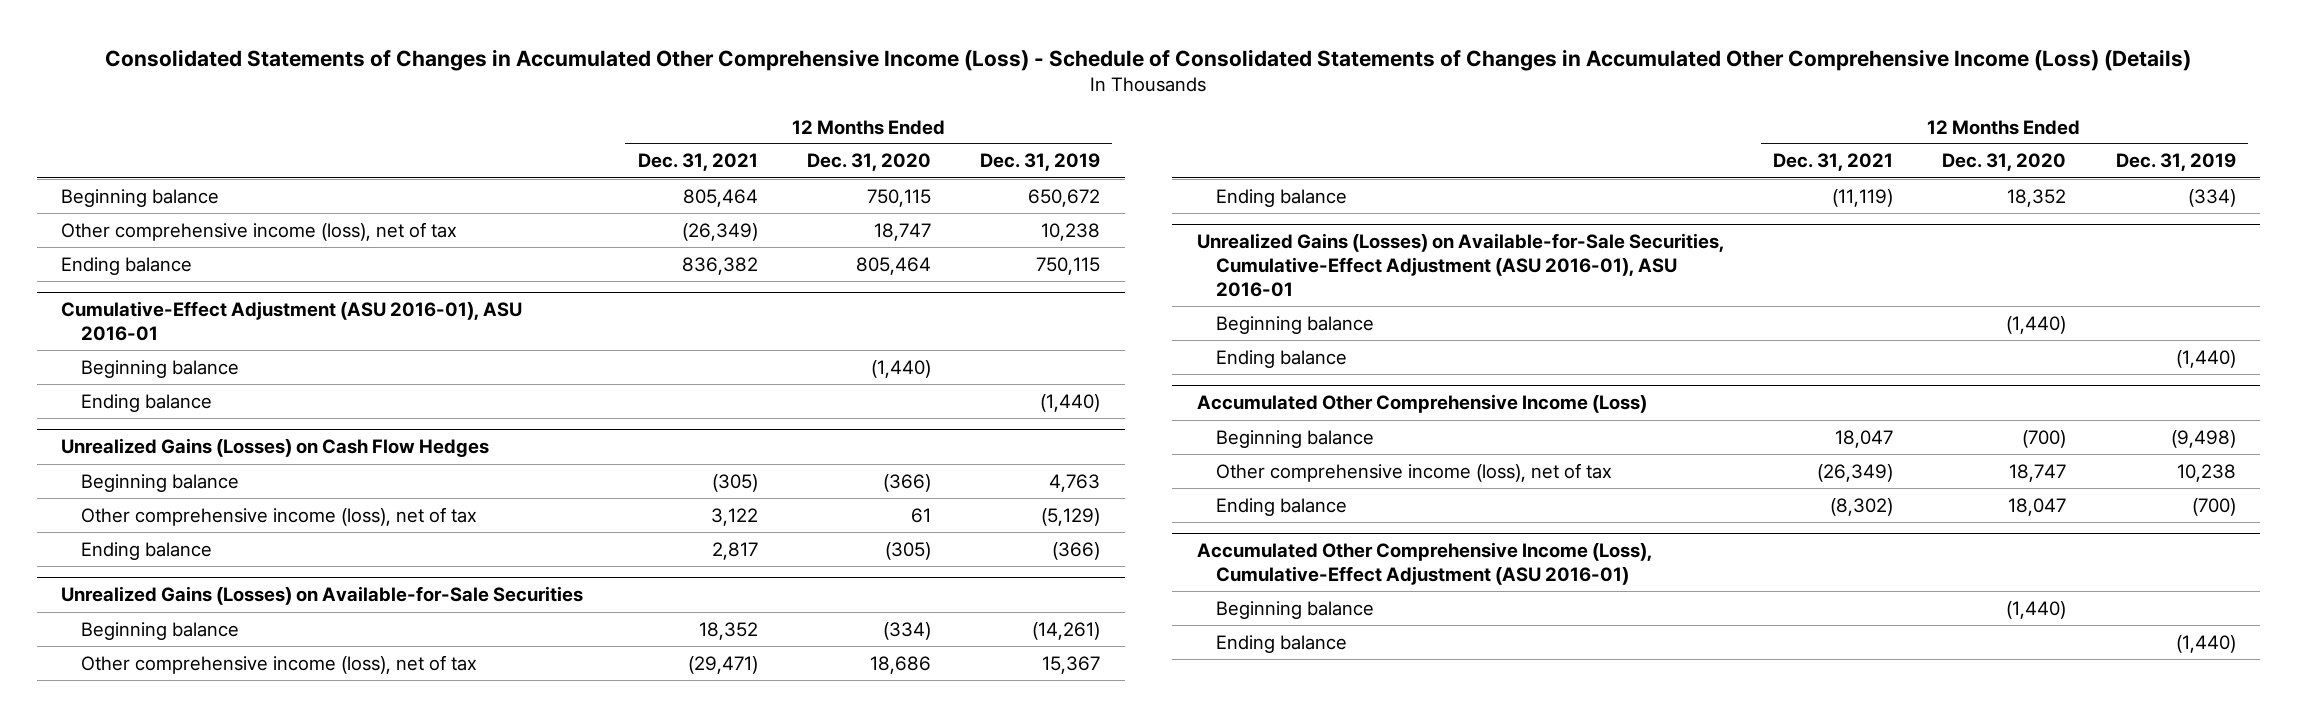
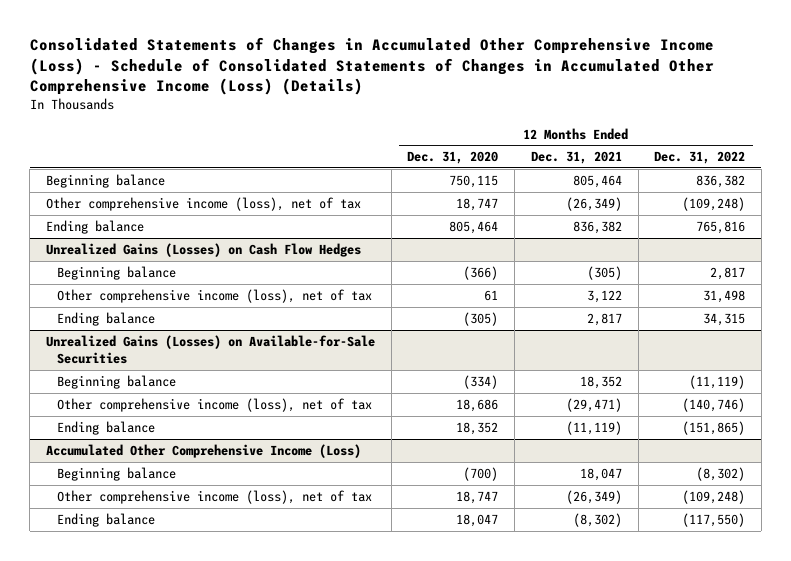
[980,153,1101,172] Dec. 31, 2019 -> none
none -> [654,151,746,165] Dec. 31, 2022
[61,301,523,342] Cumulative-Effect Adjustment (ASU 2016-01), ASU 2016-01 -> none
[80,359,239,378] Beginning balance -> none
[80,393,212,412] Ending balance -> none
[1196,233,1724,298] Unrealized Gains (Losses) on Available-for-Sale Securities, Cumulative-Effect Adjustment (ASU 2016-01), ASU 2016-01 -> none
[1216,315,1375,334] Beginning balance -> none
[1216,349,1348,368] Ending balance -> none
[1196,542,1652,586] Accumulated Other Comprehensive Income (Loss), Cumulative-Effect Adjustment (ASU 2016-01) -> none
[1216,600,1375,619] Beginning balance -> none
[1216,634,1348,653] Ending balance -> none

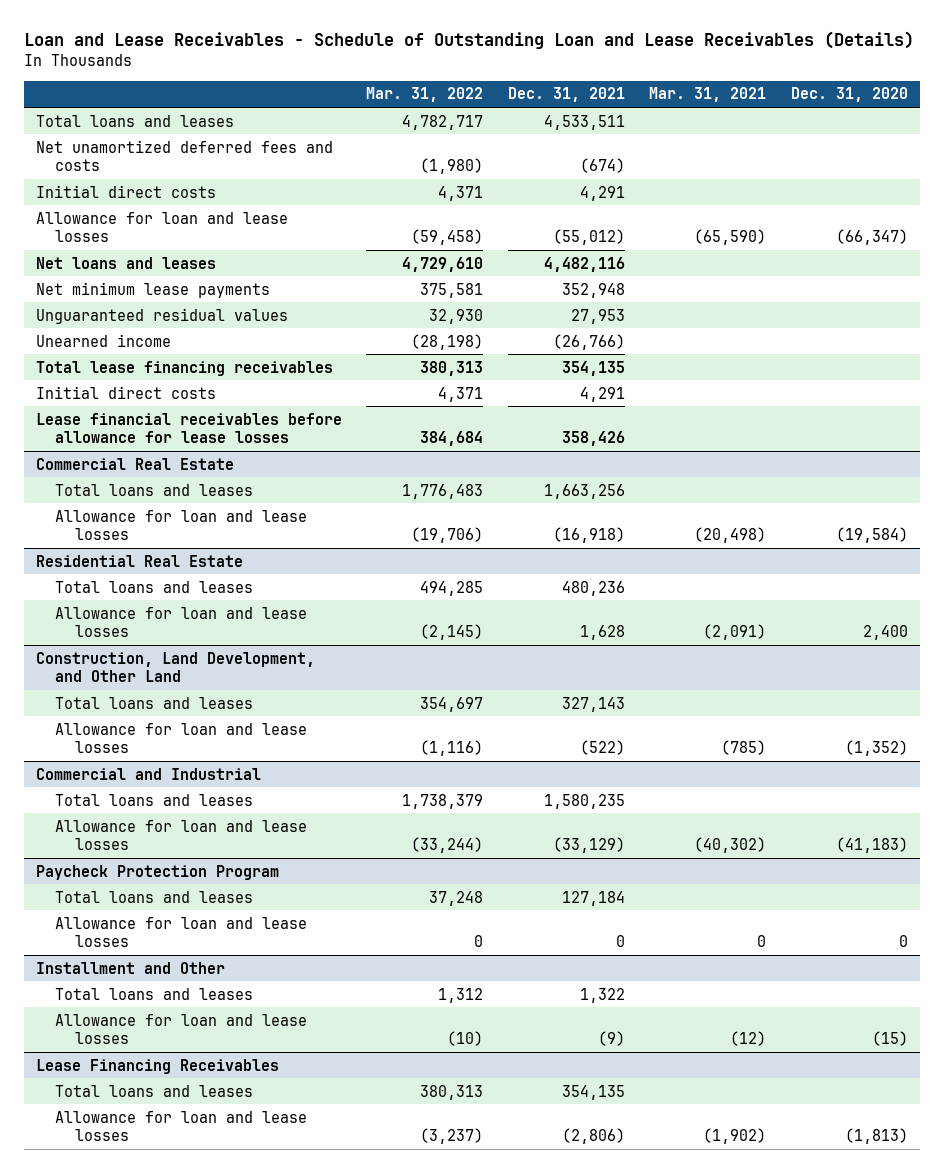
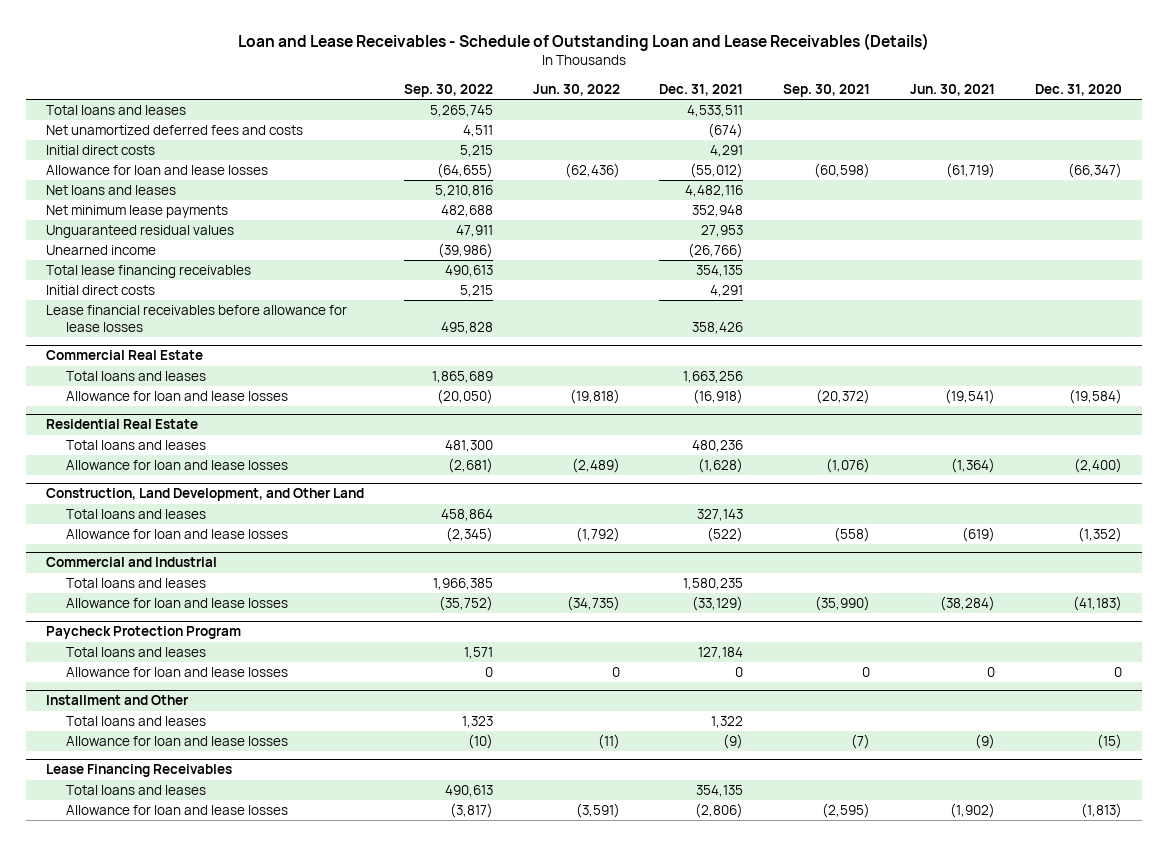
[366,87,484,103] Mar. 31, 2022 -> none
[649,87,767,103] Mar. 31, 2021 -> none
none -> [403,83,493,97] Sep. 30, 2022
none -> [532,83,620,96] Jun. 30, 2022
none -> [783,83,871,97] Sep. 30, 2021
none -> [910,83,996,96] Jun. 30, 2021
[579,624,625,640] 1,628 -> [698,458,744,474] (1,628)
[862,624,908,640] 2,400 -> [1073,458,1122,474] (2,400)

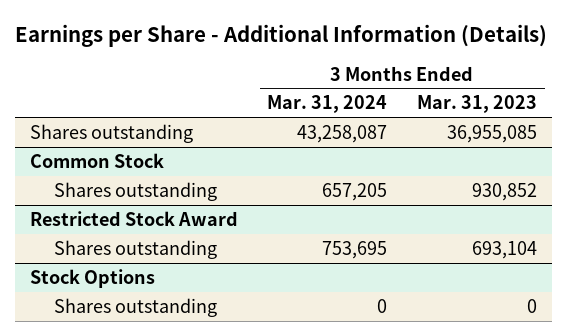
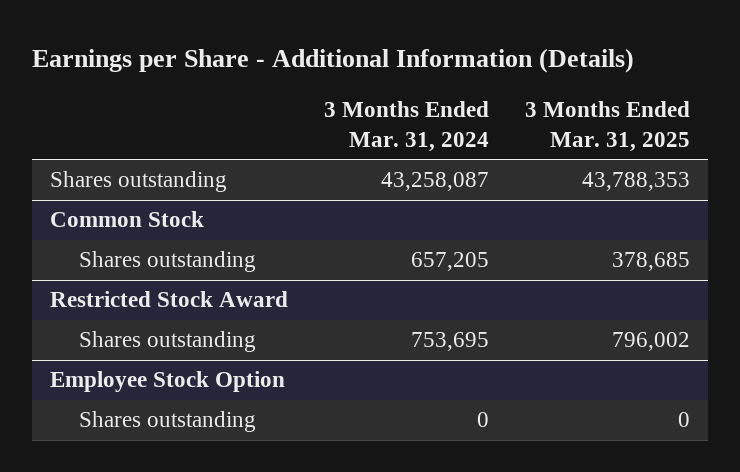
[417,95,538,114] Mar. 31, 2023 -> none
none -> [524,101,690,152] 3 Months Ended Mar. 31, 2025
[29,268,155,288] Stock Options -> [49,371,285,393] Employee Stock Option

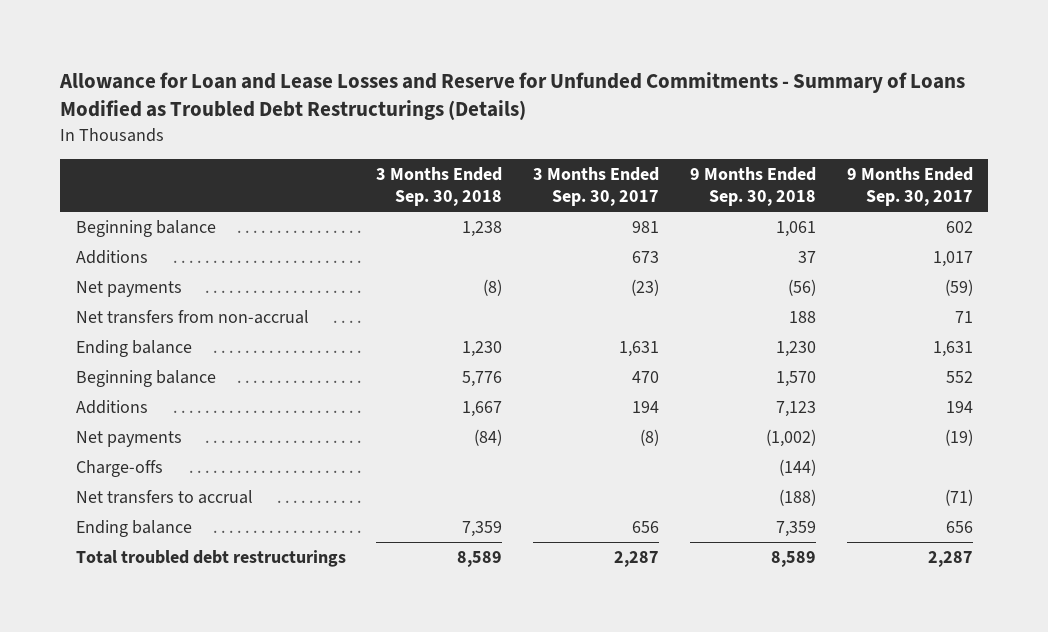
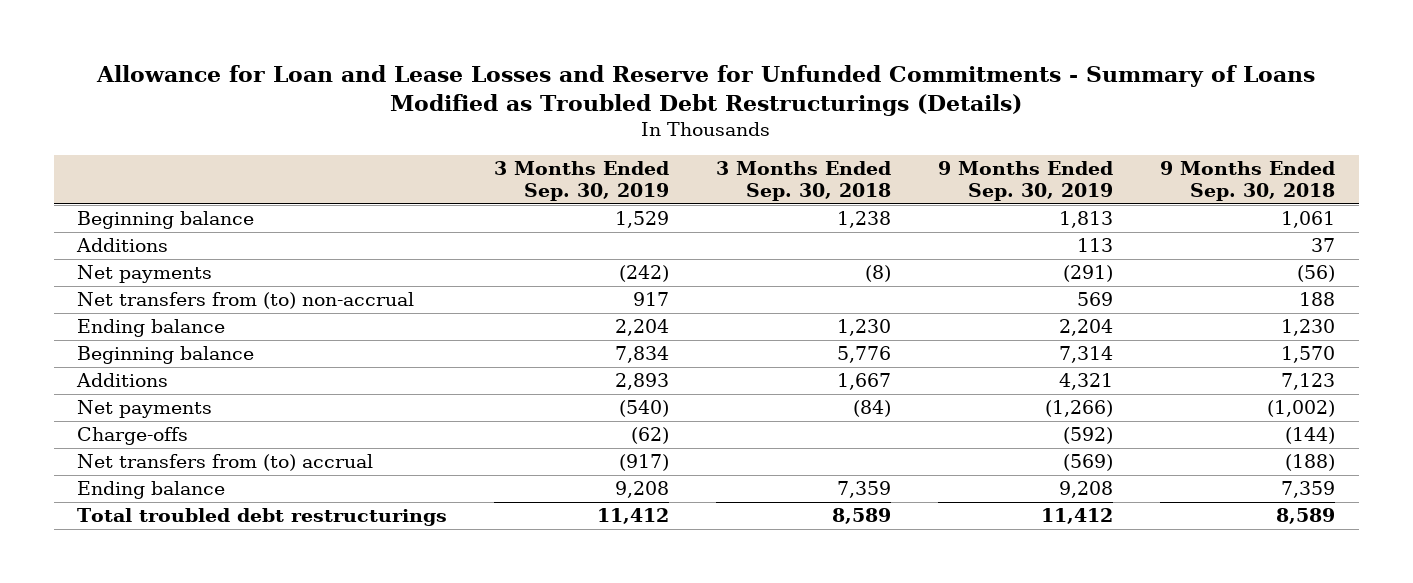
[533,166,660,207] 3 Months Ended Sep. 30, 2017 -> none
[846,166,973,207] 9 Months Ended Sep. 30, 2017 -> none
none -> [494,161,670,202] 3 Months Ended Sep. 30, 2019
none -> [938,161,1114,202] 9 Months Ended Sep. 30, 2019
[75,309,309,324] Net transfers from non-accrual -> [77,292,415,310] Net transfers from (to) non-accrual
[75,489,253,504] Net transfers to accrual -> [77,454,374,472] Net transfers from (to) accrual

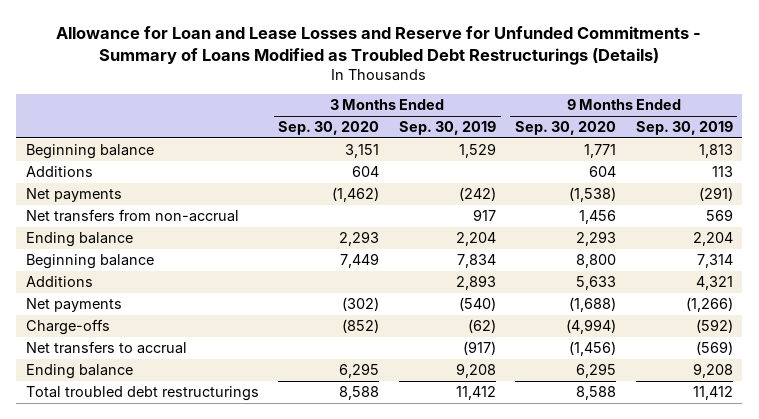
[716,161,892,202] 3 Months Ended Sep. 30, 2018 -> none
[1160,161,1336,202] 9 Months Ended Sep. 30, 2018 -> none
none -> [278,121,380,136] Sep. 30, 2020
none -> [515,121,617,136] Sep. 30, 2020
[77,292,415,310] Net transfers from (to) non-accrual -> [26,209,240,223] Net transfers from non-accrual
[77,454,374,472] Net transfers from (to) accrual -> [26,341,188,355] Net transfers to accrual

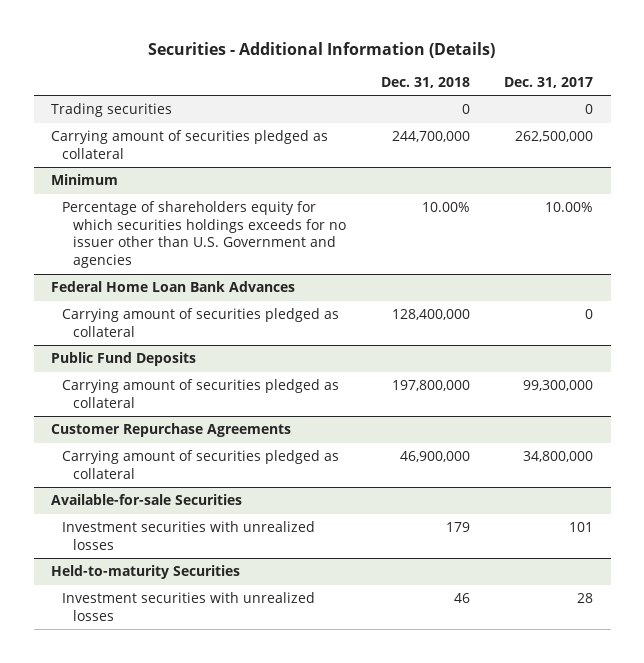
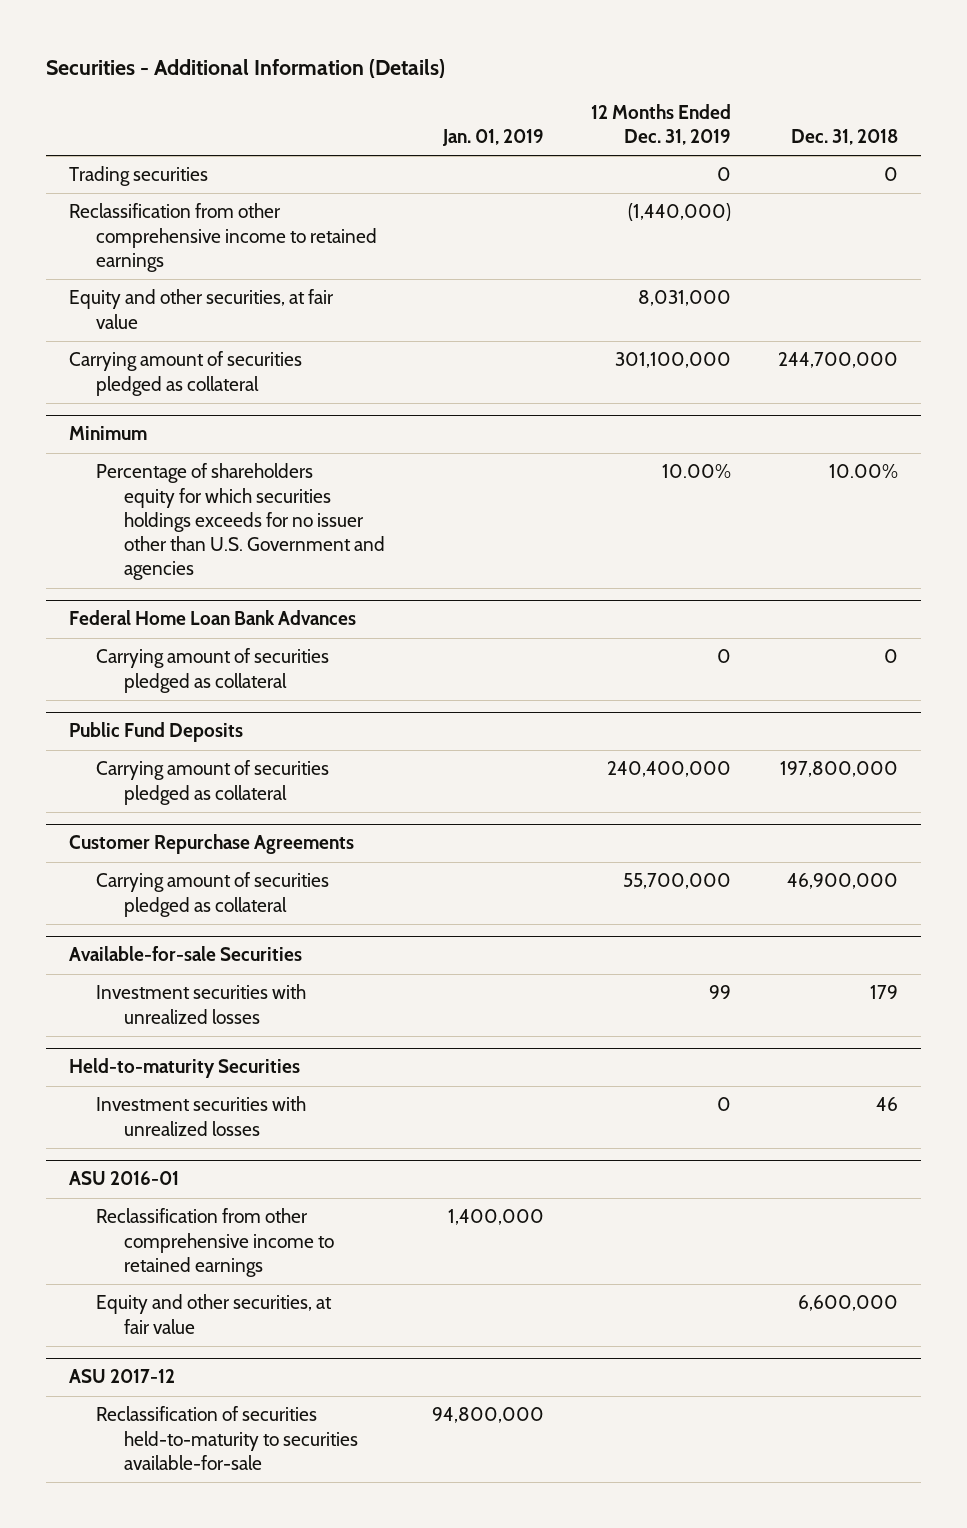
[504,76,594,88] Dec. 31, 2017 -> none
none -> [441,129,544,147] Jan. 01, 2019
none -> [590,103,731,146] 12 Months Ended Dec. 31, 2019
none -> [69,203,378,272] Reclassification from other comprehensive income to retained earnings
none -> [69,289,335,329] Equity and other securities, at fair value
[391,309,470,321] 128,400,000 -> [883,649,898,664] 0
none -> [69,1171,180,1186] ASU 2016-01
none -> [96,1208,334,1277] Reclassification from other comprehensive income to retained earnings
none -> [96,1294,333,1334] Equity and other securities, at fair value
none -> [69,1369,176,1384] ASU 2017-12
none -> [96,1406,358,1470] Reclassification of securities held-to-maturity to securities available-for-sale

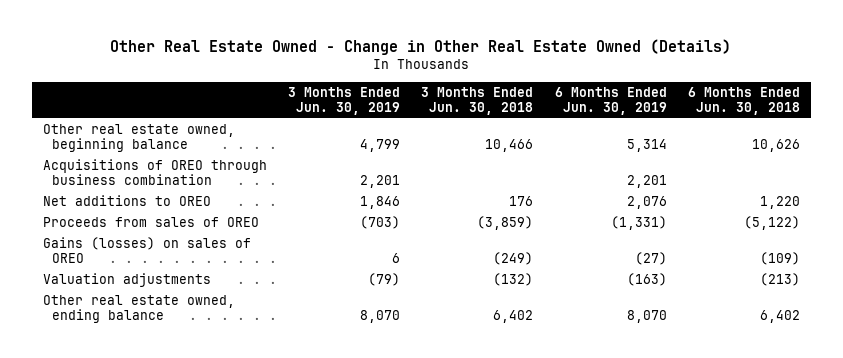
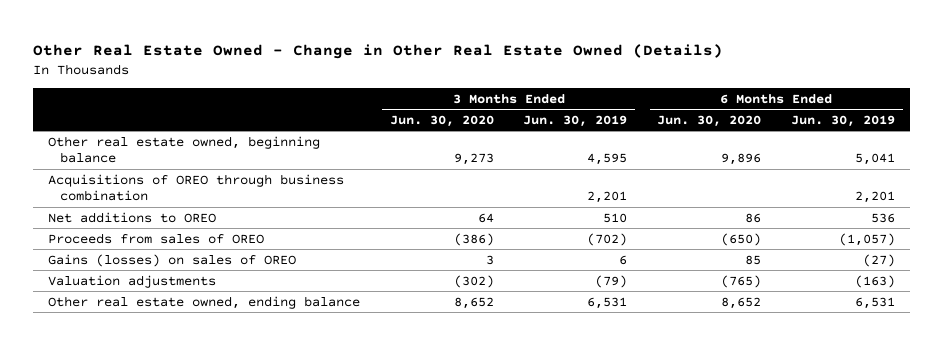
[421,87,534,115] 3 Months Ended Jun. 30, 2018 -> none
[687,87,800,115] 6 Months Ended Jun. 30, 2018 -> none
none -> [389,115,494,128] Jun. 30, 2020
none -> [657,115,762,128] Jun. 30, 2020
[360,139,401,153] 4,799 -> [587,153,628,166] 4,595
[626,139,667,153] 5,314 -> [855,153,896,166] 5,041
[360,196,401,210] 1,846 -> [603,212,628,223] 510
[626,196,667,210] 2,076 -> [871,212,896,223] 536
[360,216,401,230] (703) -> [587,232,628,246] (702)
[610,216,667,231] (1,331) -> [839,232,896,246] (1,057)
[360,310,401,324] 8,070 -> [587,296,628,309] 6,531
[626,310,667,324] 8,070 -> [855,296,896,309] 6,531

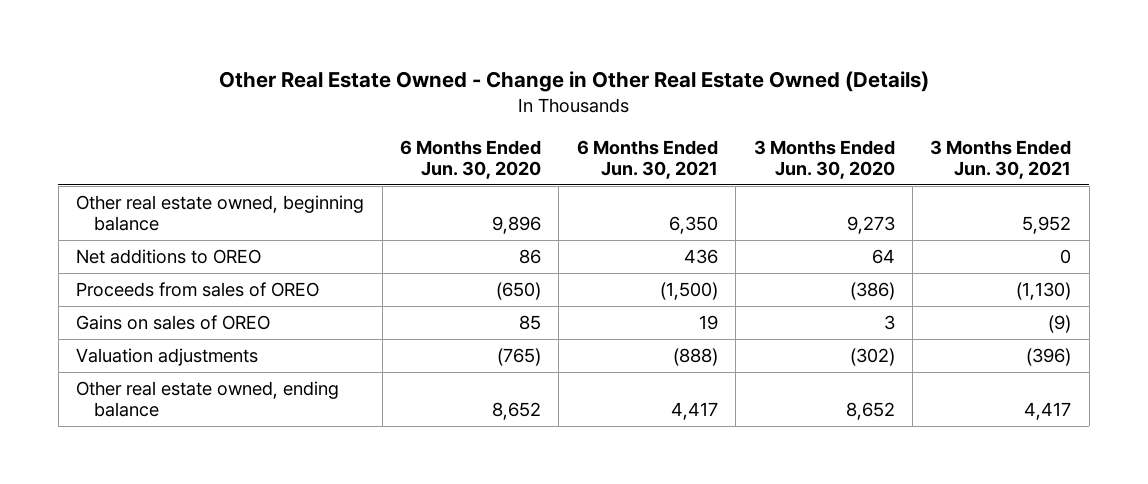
[523,115,628,128] Jun. 30, 2019 -> none
[791,115,896,128] Jun. 30, 2019 -> none
none -> [576,139,718,179] 6 Months Ended Jun. 30, 2021
none -> [930,139,1072,179] 3 Months Ended Jun. 30, 2021
[47,173,344,202] Acquisitions of OREO through business combination -> none
[47,253,296,267] Gains (losses) on sales of OREO -> [76,315,271,331] Gains on sales of OREO

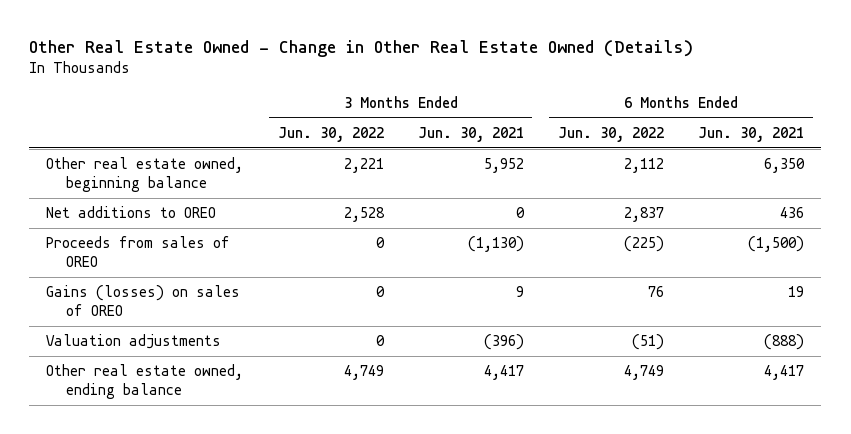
[400,139,542,179] 6 Months Ended Jun. 30, 2020 -> none
[753,139,895,179] 3 Months Ended Jun. 30, 2020 -> none
none -> [277,127,384,143] Jun. 30, 2022
none -> [558,127,665,143] Jun. 30, 2022
[76,315,271,331] Gains on sales of OREO -> [46,285,241,317] Gains (losses) on sales of OREO
[1048,315,1072,334] (9) -> [515,286,524,298] 9

